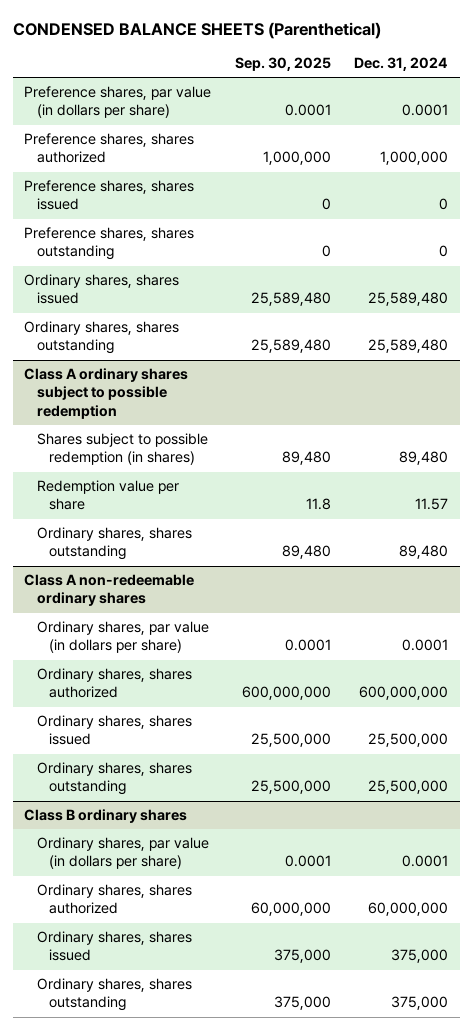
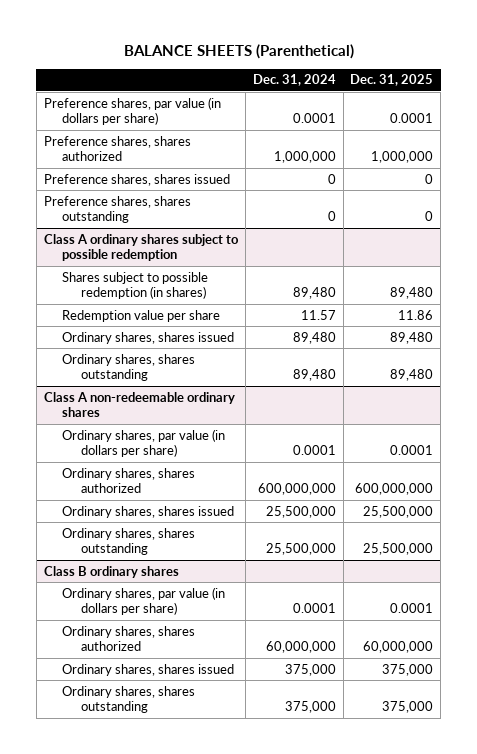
[12,21,381,39] CONDENSED BALANCE SHEETS (Parenthetical) -> [123,44,354,60] BALANCE SHEETS (Parenthetical)
[234,57,331,72] Sep. 30, 2025 -> none
none -> [350,74,434,87] Dec. 31, 2025
[24,274,180,305] Ordinary shares, shares issued -> none
[24,321,180,355] Ordinary shares, shares outstanding -> none
none -> [62,331,235,344] Ordinary shares, shares issued

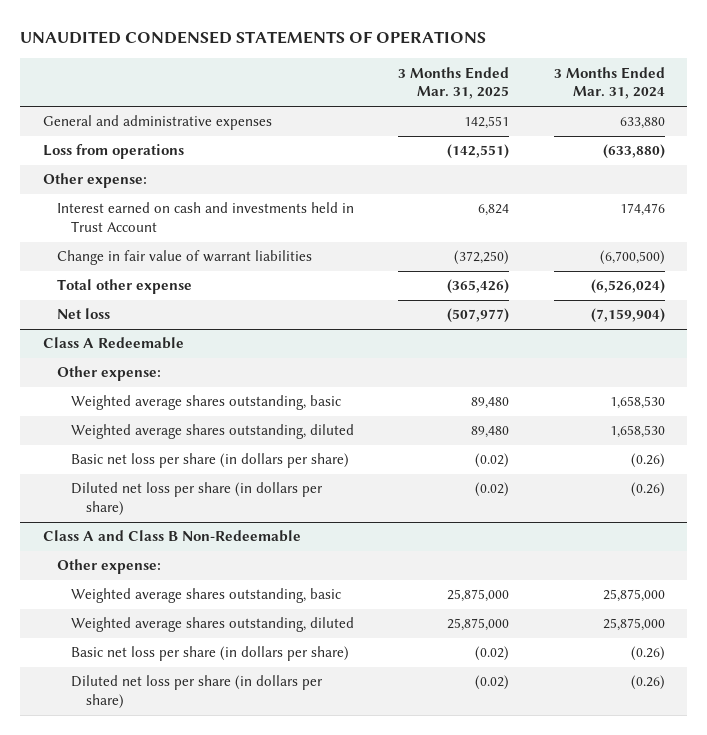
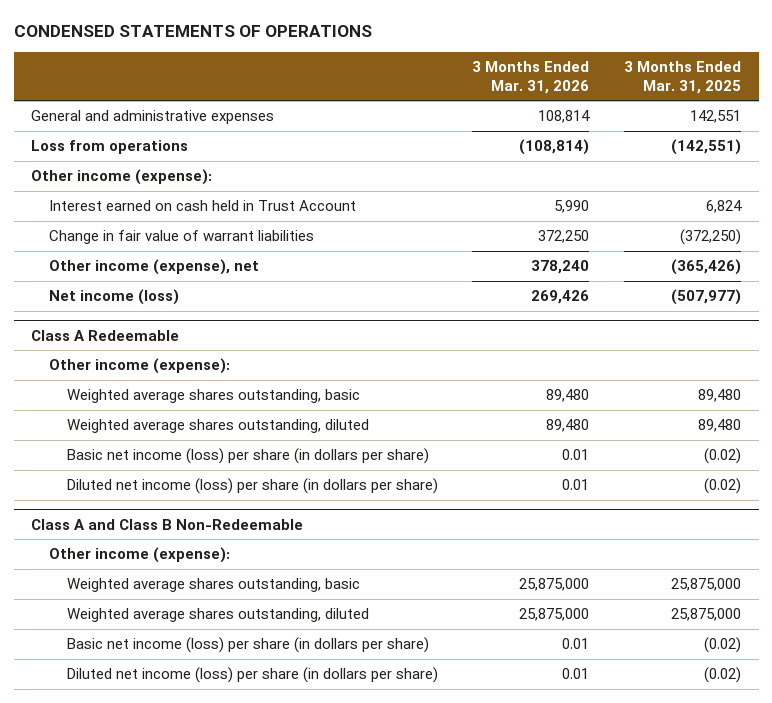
[20,31,487,45] UNAUDITED CONDENSED STATEMENTS OF OPERATIONS -> [13,24,372,37] CONDENSED STATEMENTS OF OPERATIONS
[553,66,665,100] 3 Months Ended Mar. 31, 2024 -> none
none -> [472,60,590,94] 3 Months Ended Mar. 31, 2026
[42,173,147,189] Other expense: -> [31,169,213,186] Other income (expense):
[56,202,354,232] Interest earned on cash and investments held in Trust Account -> [48,200,356,212] Interest earned on cash held in Trust Account
[56,279,192,295] Total other expense -> [48,259,259,276] Other income (expense), net
[56,308,110,320] Net loss -> [48,289,179,306] Net income (loss)
[56,366,161,382] Other expense: -> [48,358,230,375] Other income (expense):
[71,453,350,469] Basic net loss per share (in dollars per share) -> [66,448,429,465] Basic net income (loss) per share (in dollars per share)
[71,482,324,516] Diluted net loss per share (in dollars per share) -> [66,478,438,495] Diluted net income (loss) per share (in dollars per share)
[56,559,161,575] Other expense: -> [48,547,230,564] Other income (expense):
[71,646,350,662] Basic net loss per share (in dollars per share) -> [66,637,429,654] Basic net income (loss) per share (in dollars per share)
[71,675,324,709] Diluted net loss per share (in dollars per share) -> [66,667,438,684] Diluted net income (loss) per share (in dollars per share)

